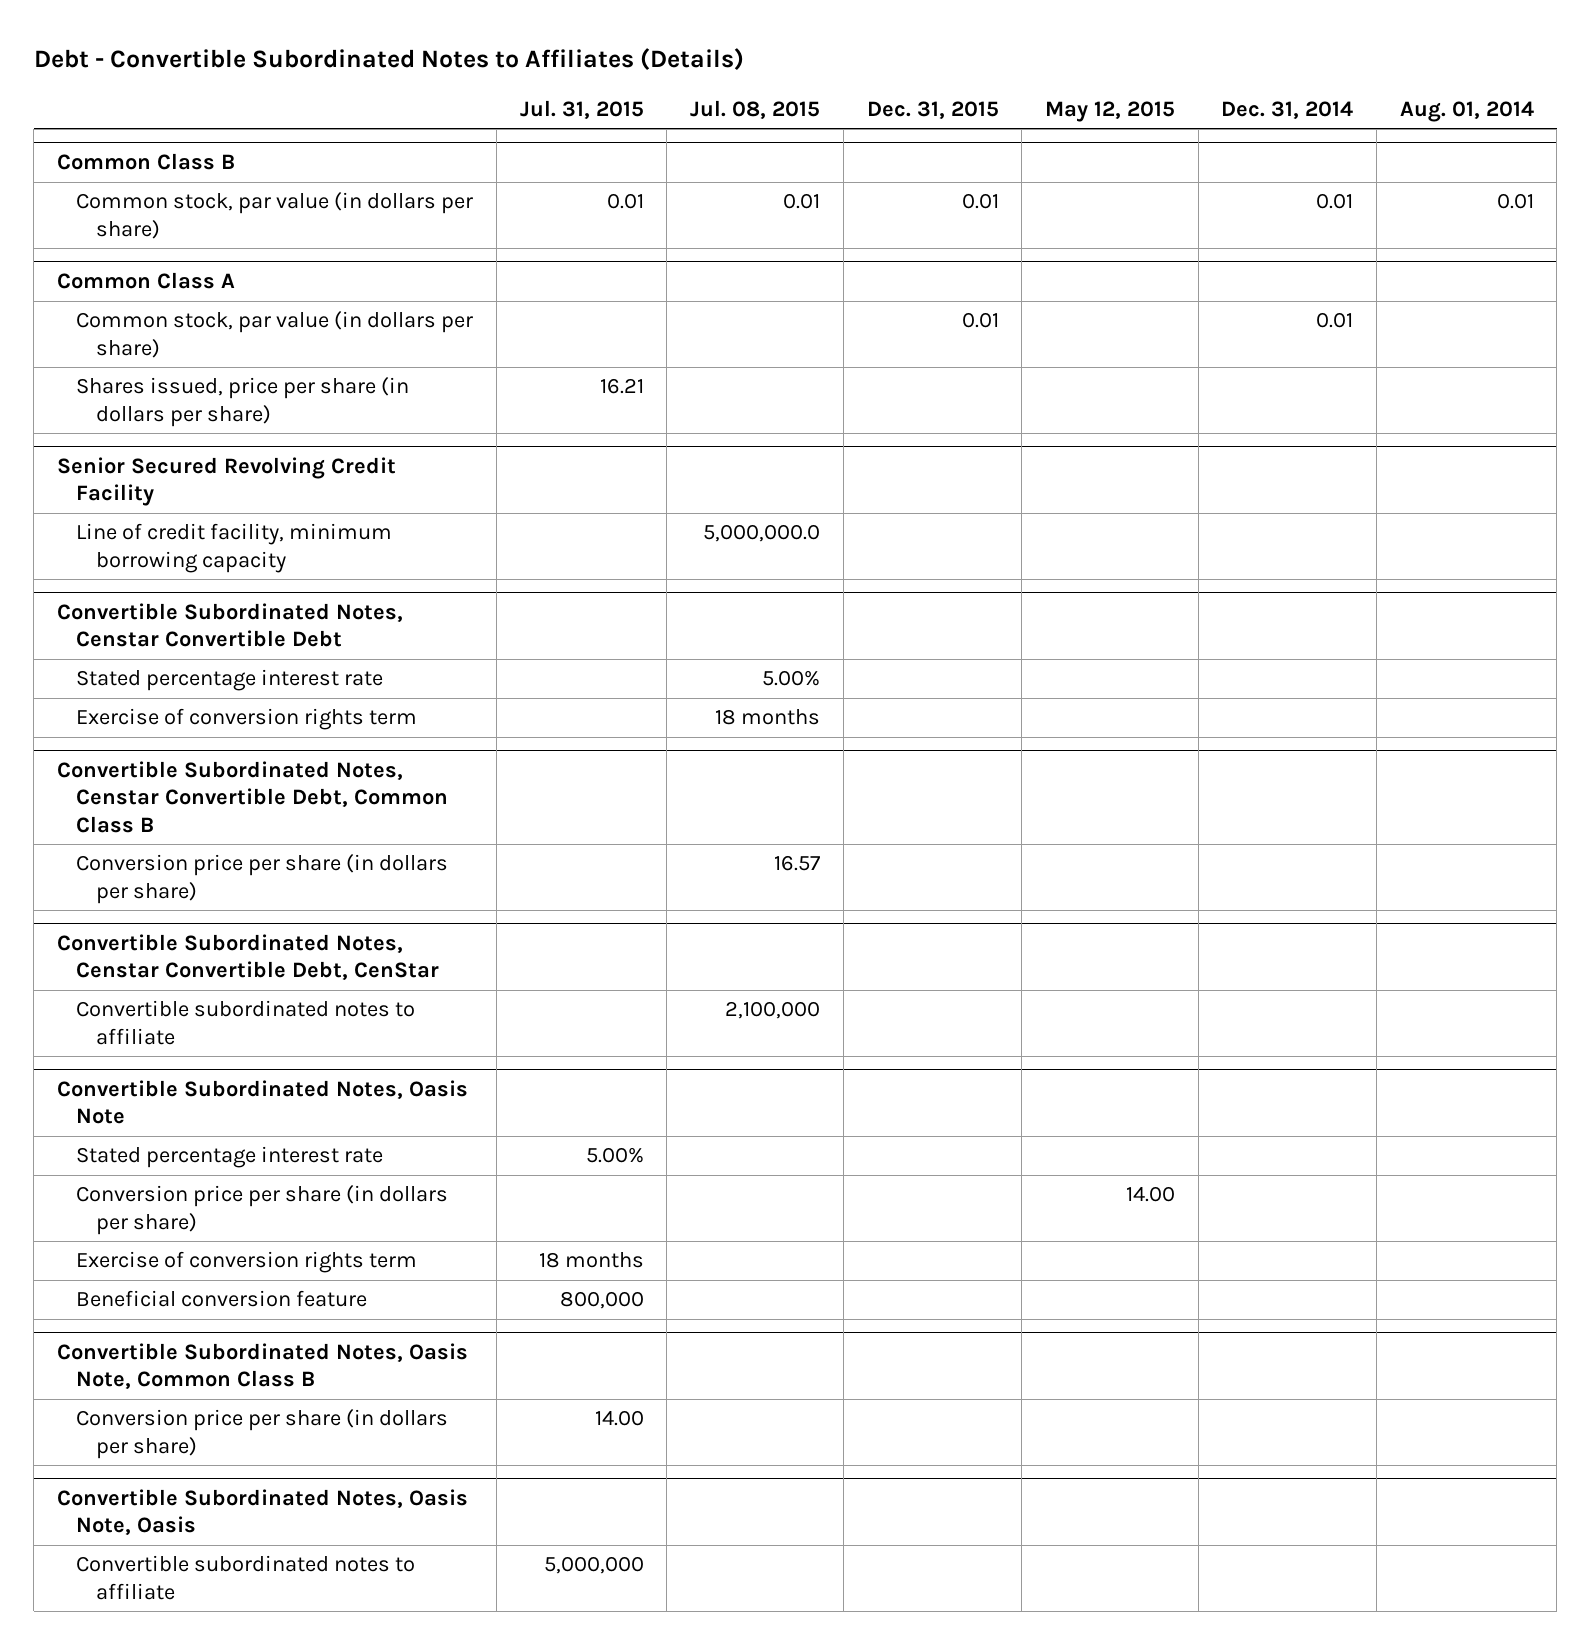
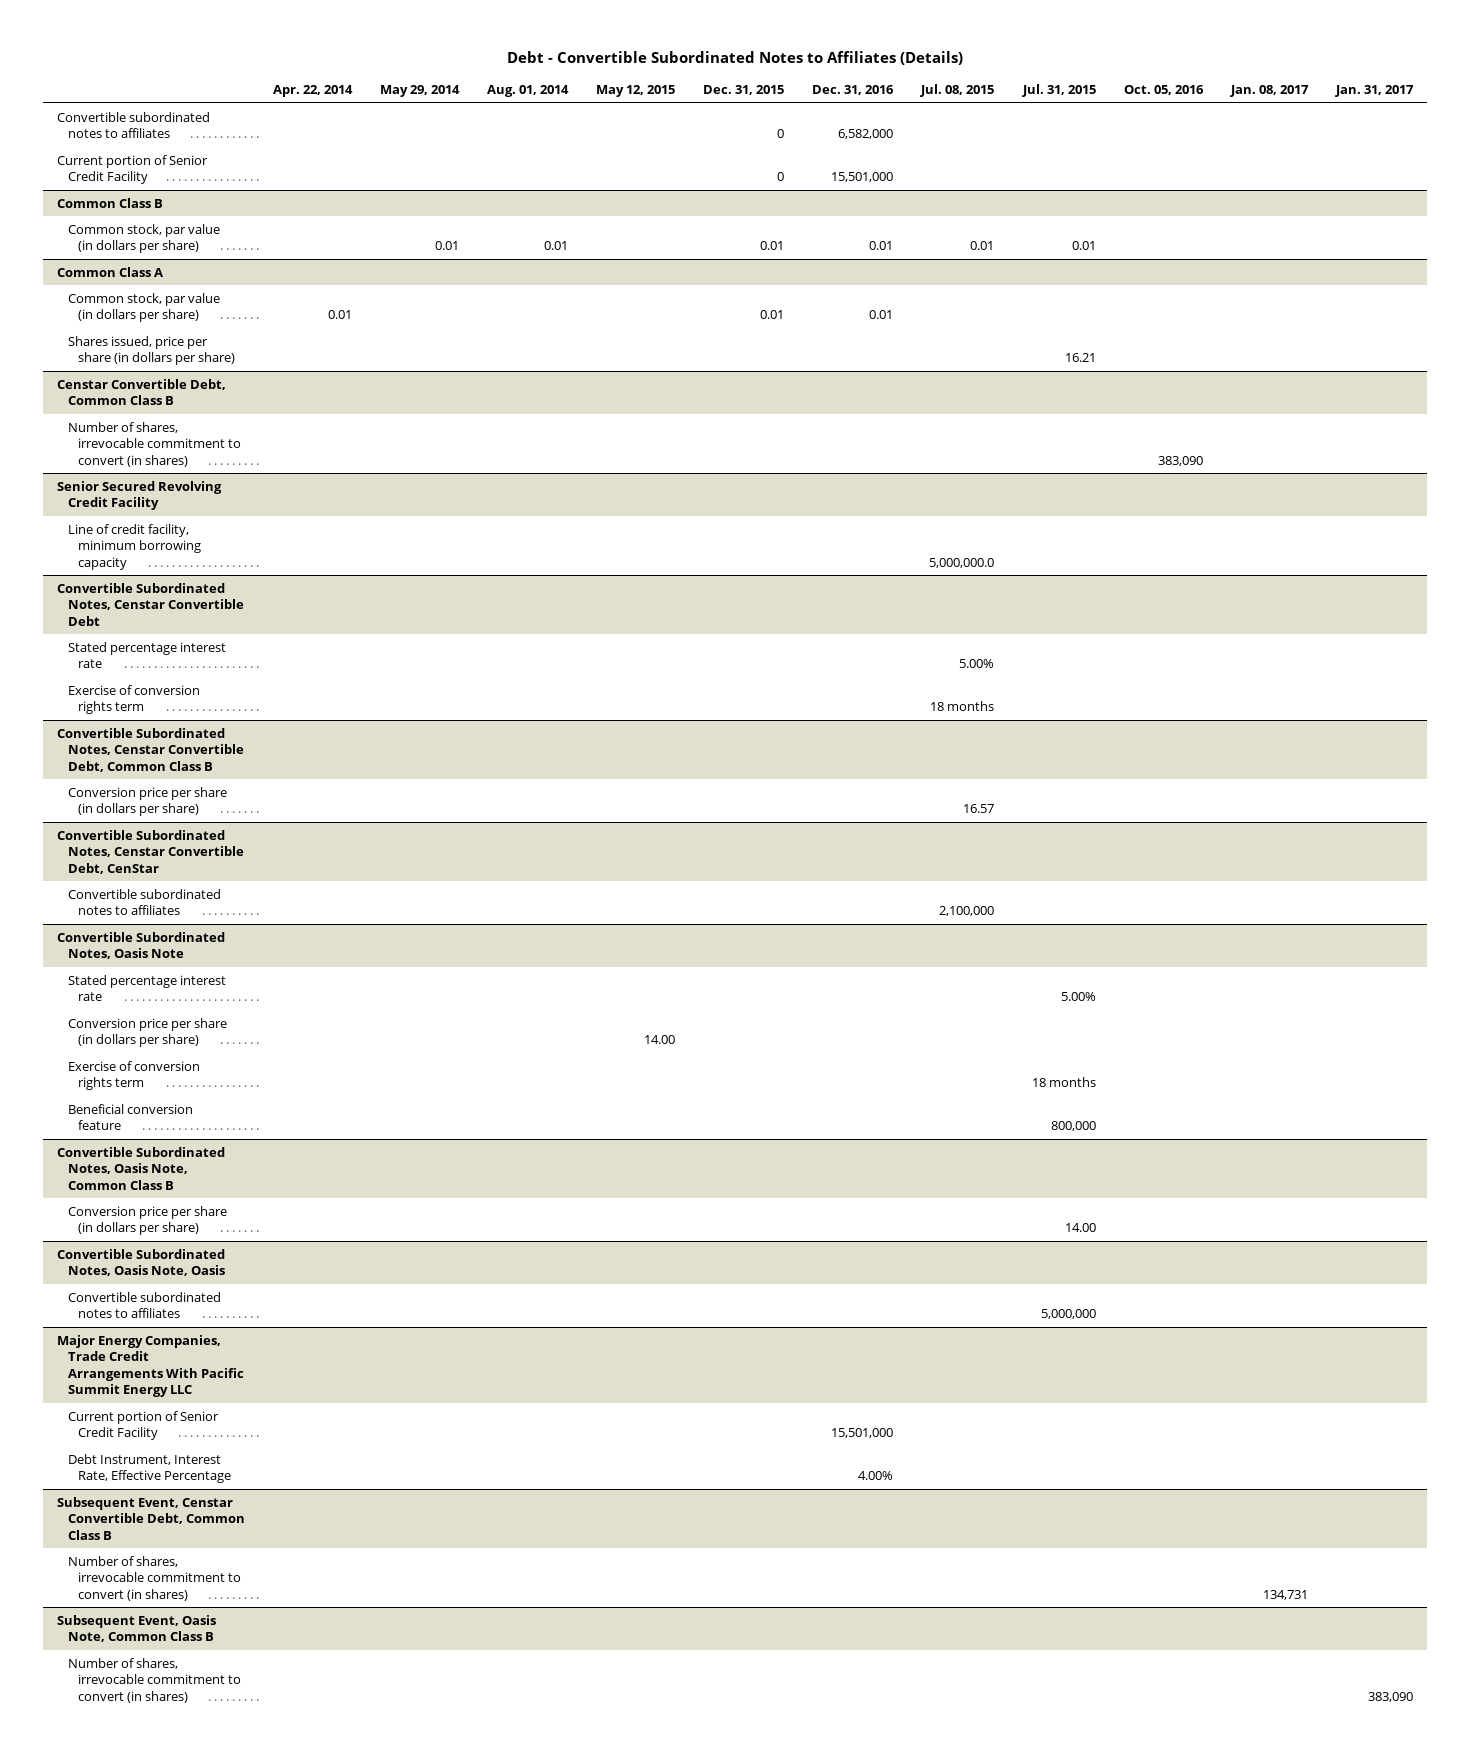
[1221,100,1354,119] Dec. 31, 2014 -> none
none -> [272,84,353,97] Apr. 22, 2014
none -> [380,84,461,97] May 29, 2014
none -> [812,84,895,95] Dec. 31, 2016
none -> [1123,84,1204,95] Oct. 05, 2016
none -> [1229,84,1309,97] Jan. 08, 2017
none -> [1334,84,1414,97] Jan. 31, 2017
none -> [57,111,211,139] Convertible subordinated notes to affiliates
none -> [57,154,209,185] Current portion of Senior Credit Facility
none -> [57,378,227,406] Censtar Convertible Debt, Common Class B
none -> [67,421,242,467] Number of shares, irrevocable commitment to convert (in shares)
[76,1000,416,1045] Convertible subordinated notes to affiliate -> [67,888,221,916] Convertible subordinated notes to affiliates
[76,1555,416,1600] Convertible subordinated notes to affiliate -> [67,1291,221,1319] Convertible subordinated notes to affiliates
none -> [57,1334,244,1397] Major Energy Companies, Trade Credit Arrangements With Pacific Summit Energy LLC
none -> [67,1410,219,1441] Current portion of Senior Credit Facility
none -> [67,1453,232,1484] Debt Instrument, Interest Rate, Effective Percentage
none -> [57,1496,245,1540] Subsequent Event, Censtar Convertible Debt, Common Class B
none -> [67,1555,242,1601] Number of shares, irrevocable commitment to convert (in shares)
none -> [57,1614,217,1643] Subsequent Event, Oasis Note, Common Class B
none -> [67,1657,242,1703] Number of shares, irrevocable commitment to convert (in shares)

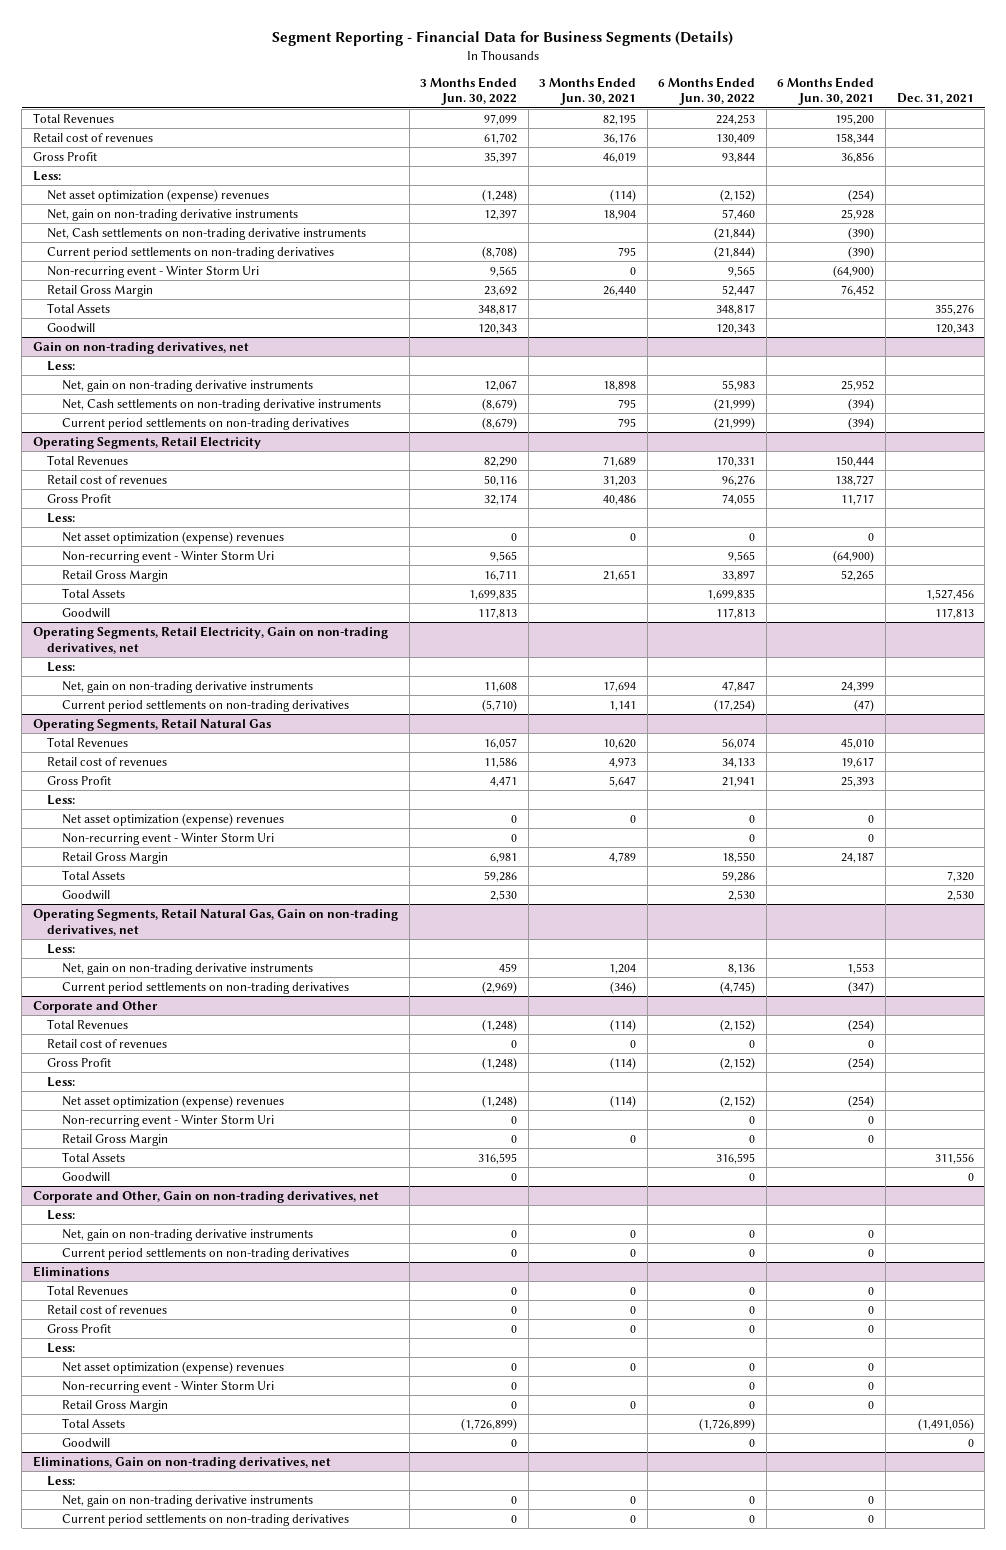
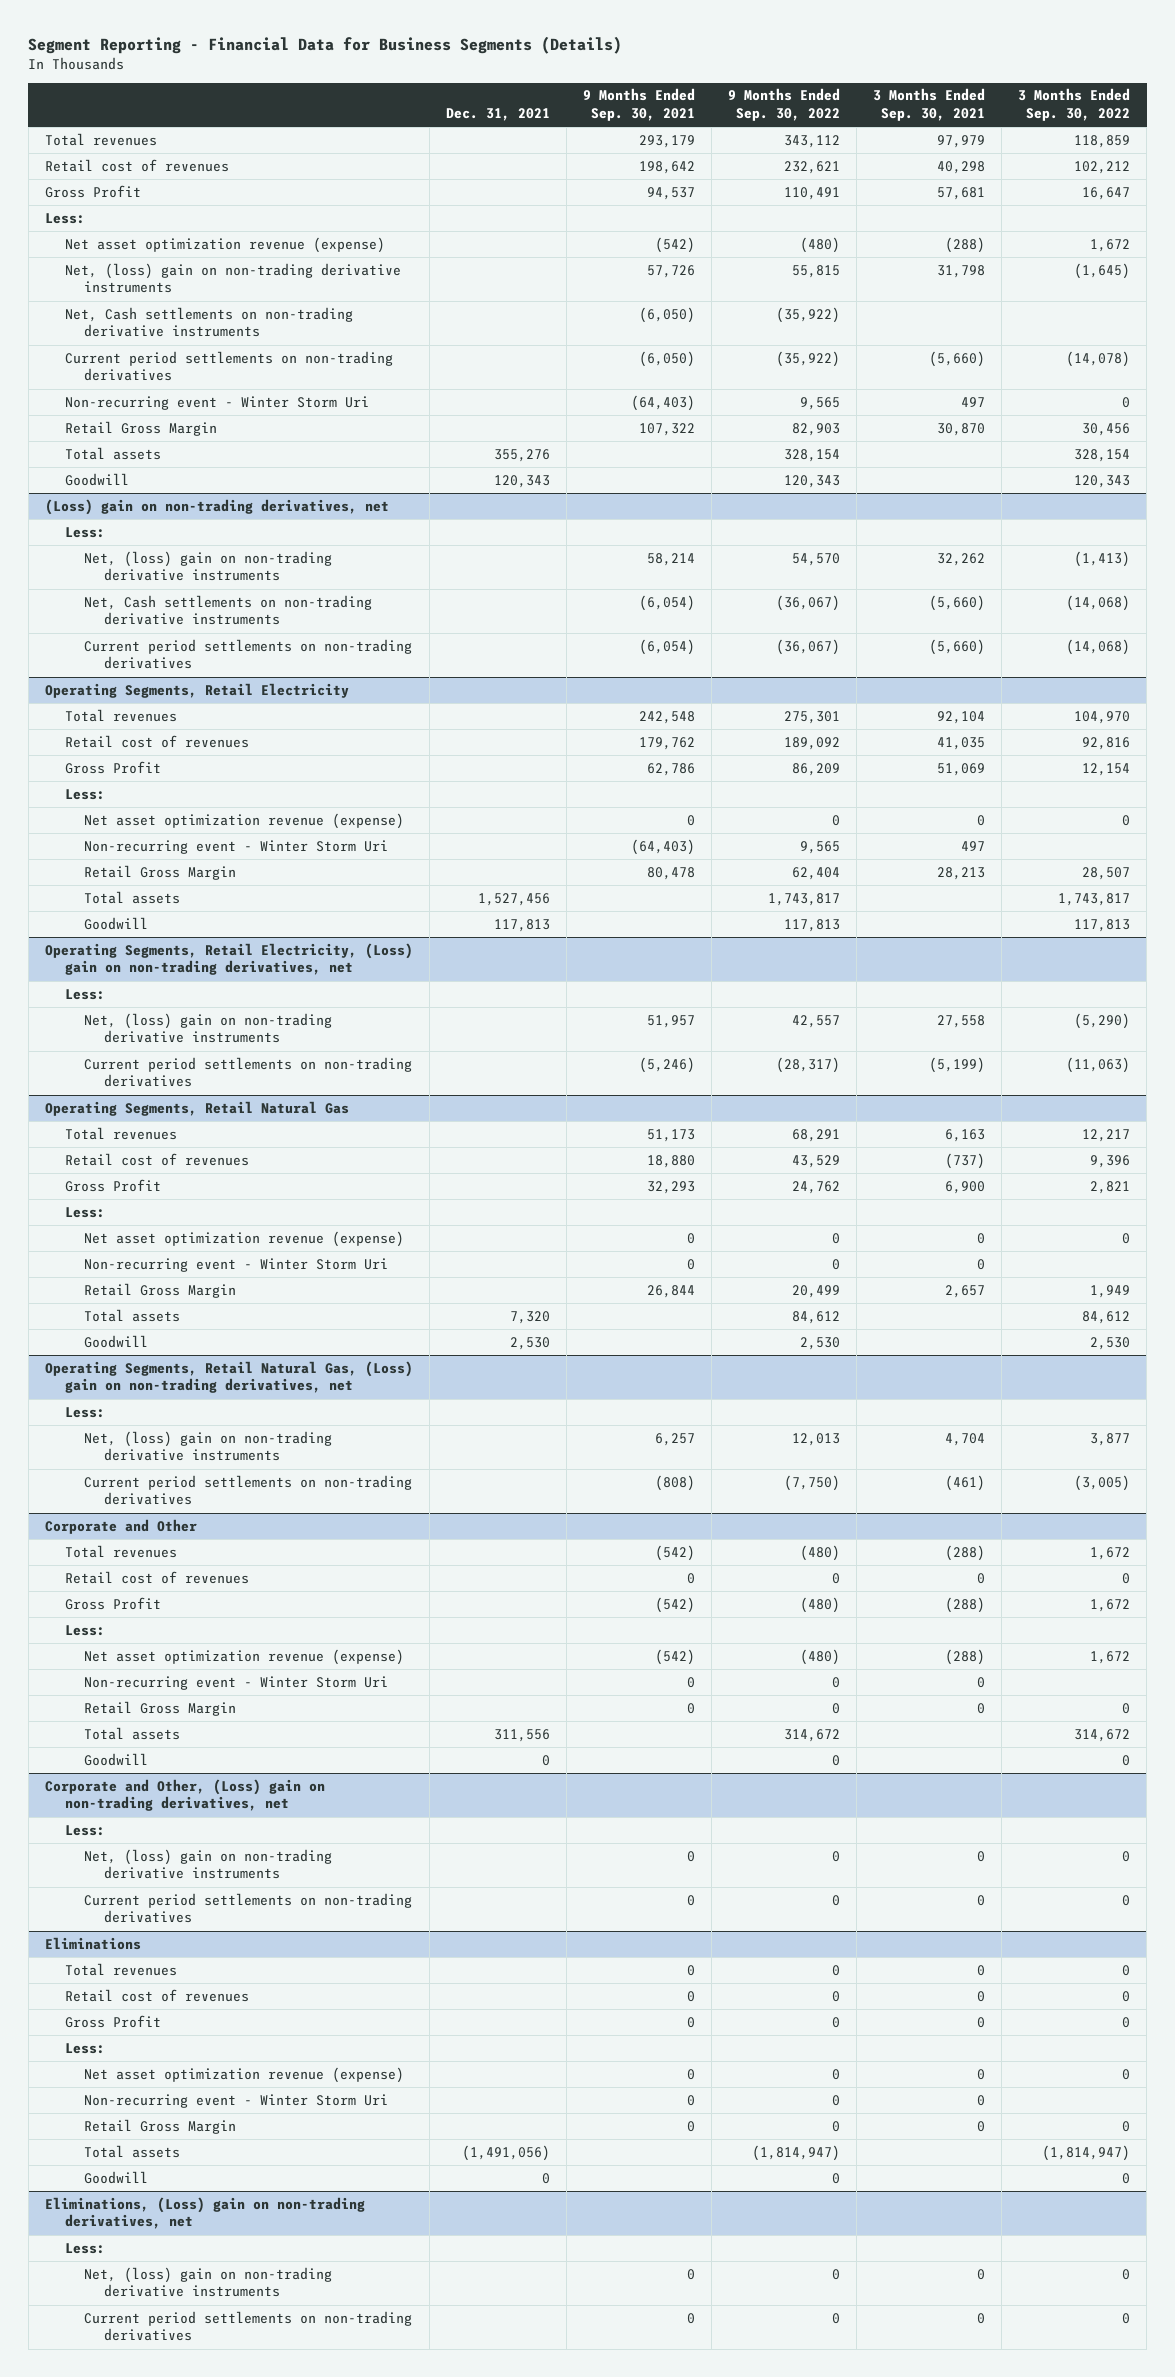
[420,76,518,106] 3 Months Ended Jun. 30, 2022 -> none
[539,76,637,106] 3 Months Ended Jun. 30, 2021 -> none
[658,76,756,106] 6 Months Ended Jun. 30, 2022 -> none
[777,76,875,106] 6 Months Ended Jun. 30, 2021 -> none
none -> [582,88,695,121] 9 Months Ended Sep. 30, 2021
none -> [728,88,841,121] 9 Months Ended Sep. 30, 2022
none -> [873,88,986,121] 3 Months Ended Sep. 30, 2021
none -> [1018,88,1131,121] 3 Months Ended Sep. 30, 2022
[32,112,114,123] Total Revenues -> [44,132,157,146] Total revenues
[47,188,270,202] Net asset optimization (expense) revenues -> [64,236,385,253] Net asset optimization revenue (expense)
[47,208,299,221] Net, gain on non-trading derivative instruments -> [64,262,401,294] Net, (loss) gain on non-trading derivative instruments
[47,302,111,313] Total Assets -> [64,446,161,460] Total assets
[32,341,249,354] Gain on non-trading derivatives, net -> [44,498,389,515] (Loss) gain on non-trading derivatives, net
[61,379,313,392] Net, gain on non-trading derivative instruments -> [84,550,333,582] Net, (loss) gain on non-trading derivative instruments
[47,454,129,465] Total Revenues -> [64,708,177,722] Total revenues
[61,530,284,544] Net asset optimization (expense) revenues -> [84,812,405,829] Net asset optimization revenue (expense)
[61,587,125,598] Total Assets -> [84,890,181,904] Total assets
[32,625,388,654] Operating Segments, Retail Electricity, Gain on non-trading derivatives, net -> [44,942,413,976] Operating Segments, Retail Electricity, (Loss) gain on non-trading derivatives, net
[61,680,313,693] Net, gain on non-trading derivative instruments -> [84,1012,333,1044] Net, (loss) gain on non-trading derivative instruments
[47,736,129,747] Total Revenues -> [64,1126,177,1140] Total revenues
[61,812,284,826] Net asset optimization (expense) revenues -> [84,1230,405,1247] Net asset optimization revenue (expense)
[61,869,125,880] Total Assets -> [84,1308,181,1322] Total assets
[32,908,398,936] Operating Segments, Retail Natural Gas, Gain on non-trading derivatives, net -> [44,1360,413,1394] Operating Segments, Retail Natural Gas, (Loss) gain on non-trading derivatives, net
[61,962,313,975] Net, gain on non-trading derivative instruments -> [84,1430,333,1462] Net, (loss) gain on non-trading derivative instruments
[47,1018,129,1029] Total Revenues -> [64,1544,177,1558] Total revenues
[61,1094,284,1108] Net asset optimization (expense) revenues -> [84,1648,405,1665] Net asset optimization revenue (expense)
[61,1151,125,1162] Total Assets -> [84,1726,181,1740] Total assets
[32,1190,379,1203] Corporate and Other, Gain on non-trading derivatives, net -> [44,1778,325,1812] Corporate and Other, (Loss) gain on non-trading derivatives, net
[61,1228,313,1241] Net, gain on non-trading derivative instruments -> [84,1848,333,1880] Net, (loss) gain on non-trading derivative instruments
[47,1284,129,1295] Total Revenues -> [64,1962,177,1976] Total revenues
[61,1360,284,1374] Net asset optimization (expense) revenues -> [84,2066,405,2083] Net asset optimization revenue (expense)
[61,1417,125,1428] Total Assets -> [84,2144,181,2158] Total assets
[32,1455,331,1469] Eliminations, Gain on non-trading derivatives, net -> [44,2196,365,2230] Eliminations, (Loss) gain on non-trading derivatives, net
[61,1494,313,1507] Net, gain on non-trading derivative instruments -> [84,2266,333,2298] Net, (loss) gain on non-trading derivative instruments

